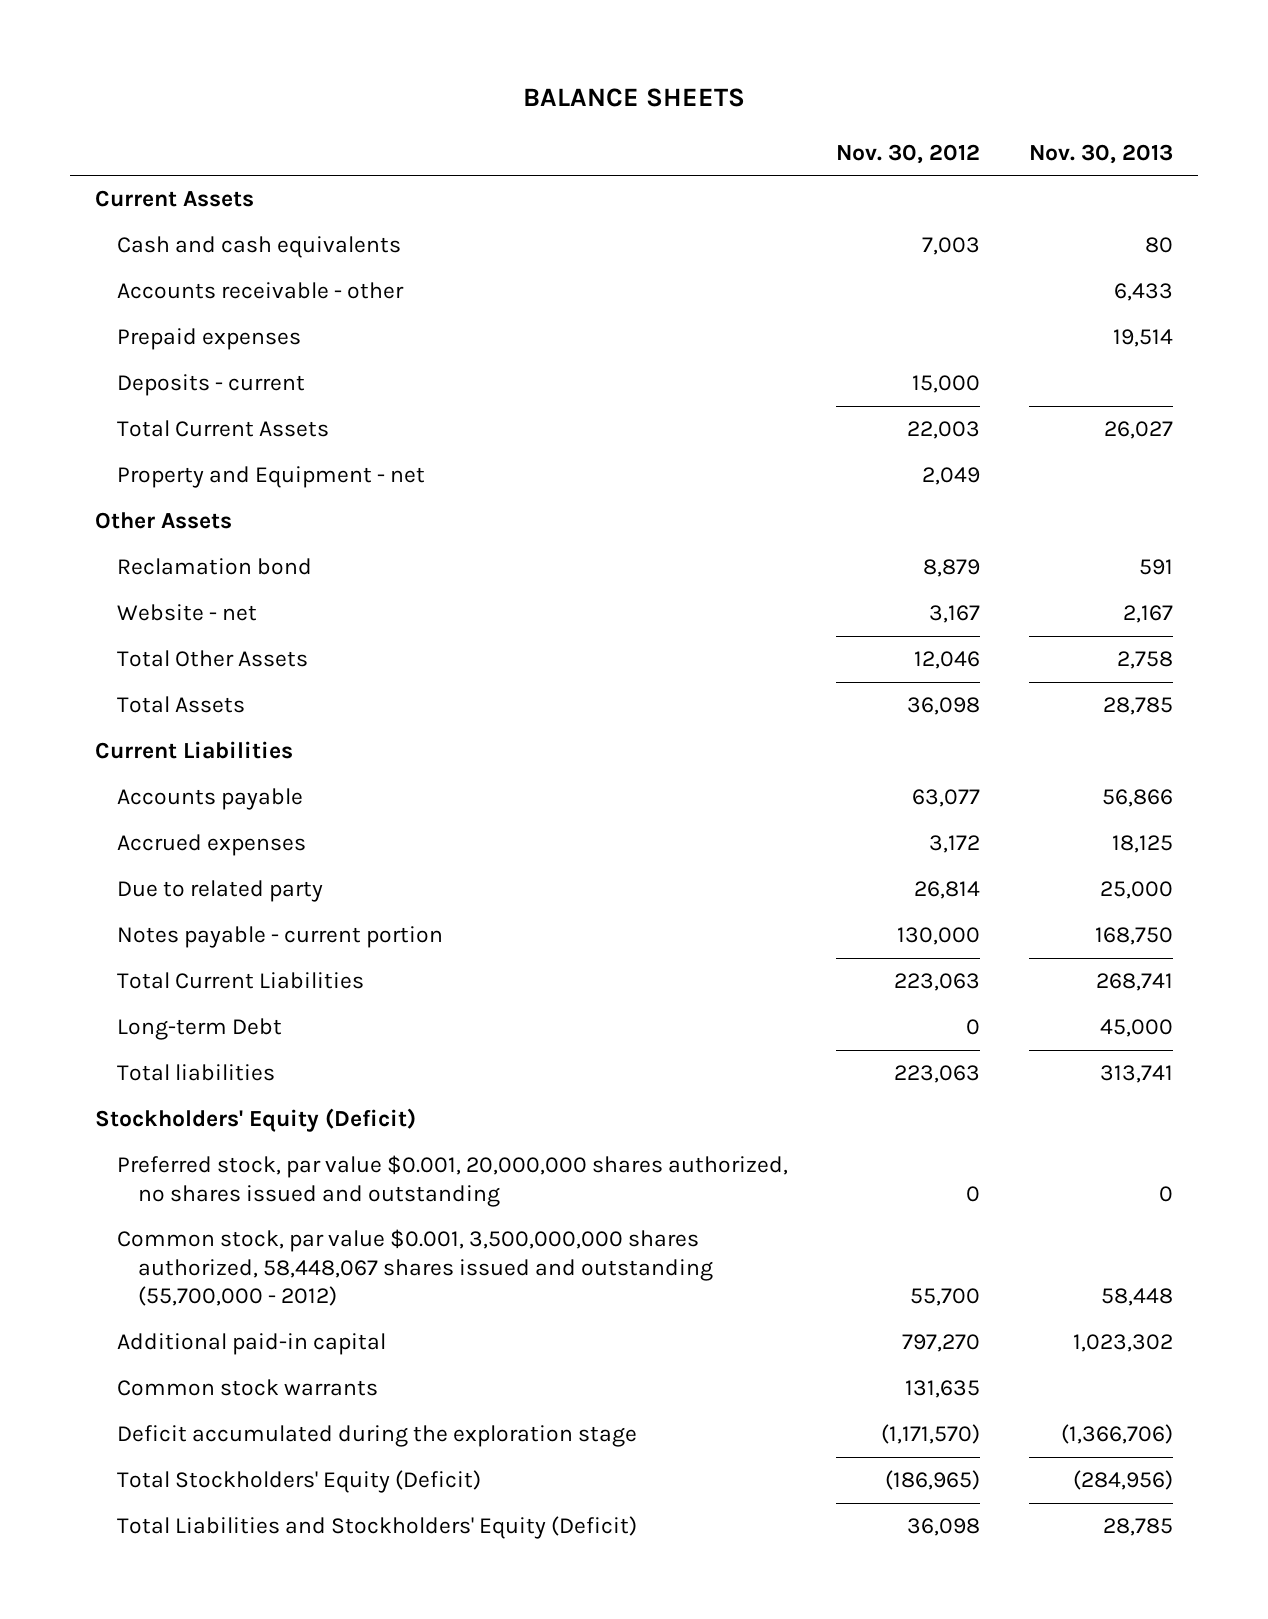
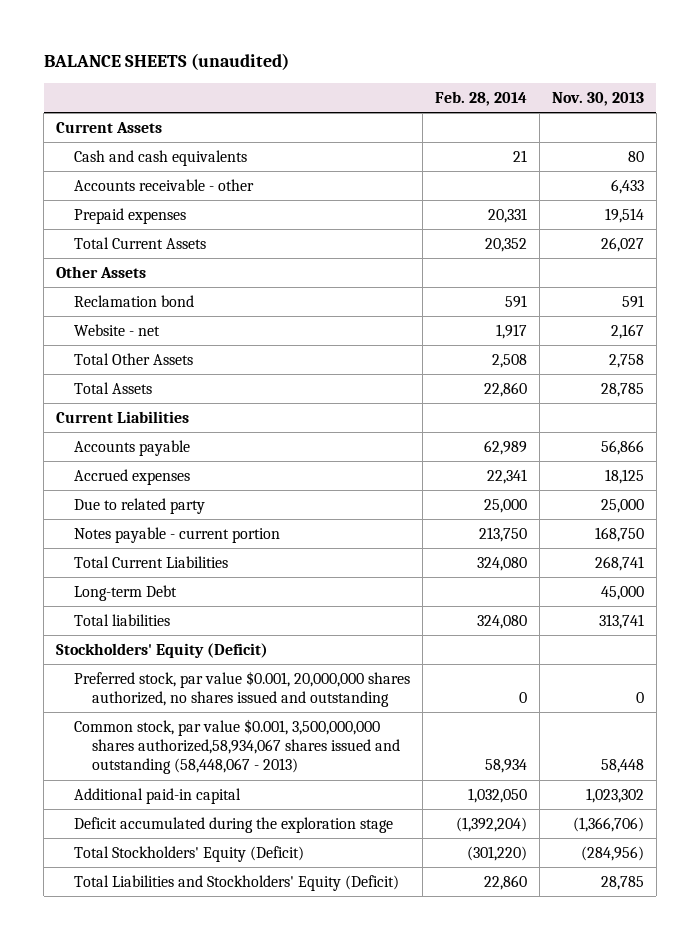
[522,88,745,108] BALANCE SHEETS -> [43,53,289,71] BALANCE SHEETS (unaudited)
[836,143,981,164] Nov. 30, 2012 -> none
none -> [434,90,527,106] Feb. 28, 2014
[116,374,305,397] Deposits - current -> none
[116,466,425,489] Property and Equipment - net -> none
[116,1229,714,1307] Common stock, par value $0.001, 3,500,000,000 shares authorized, 58,448,067 shares issued and outstanding (55,700,000 - 2012) -> [74,718,401,775] Common stock, par value $0.001, 3,500,000,000 shares authorized,58,934,067 shares issued and outstanding (58,448,067 - 2013)
[116,1379,378,1397] Common stock warrants -> none

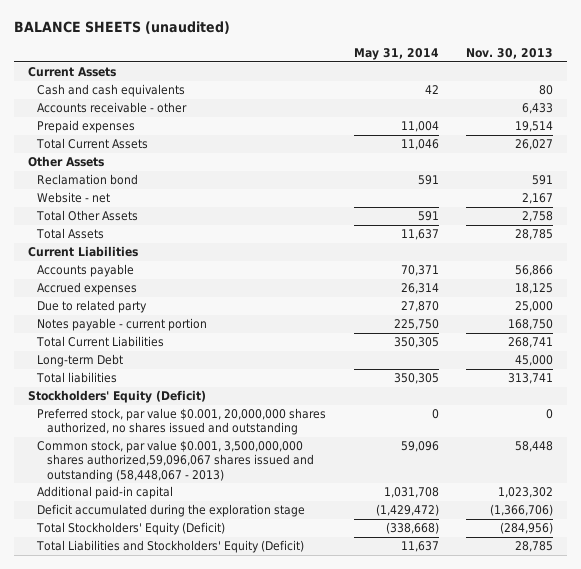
[434,90,527,106] Feb. 28, 2014 -> none
none -> [353,48,439,61] May 31, 2014
[74,718,401,775] Common stock, par value $0.001, 3,500,000,000 shares authorized,58,934,067 shares issued and outstanding (58,448,067 - 2013) -> [37,440,315,482] Common stock, par value $0.001, 3,500,000,000 shares authorized,59,096,067 shares issued and outstanding (58,448,067 - 2013)

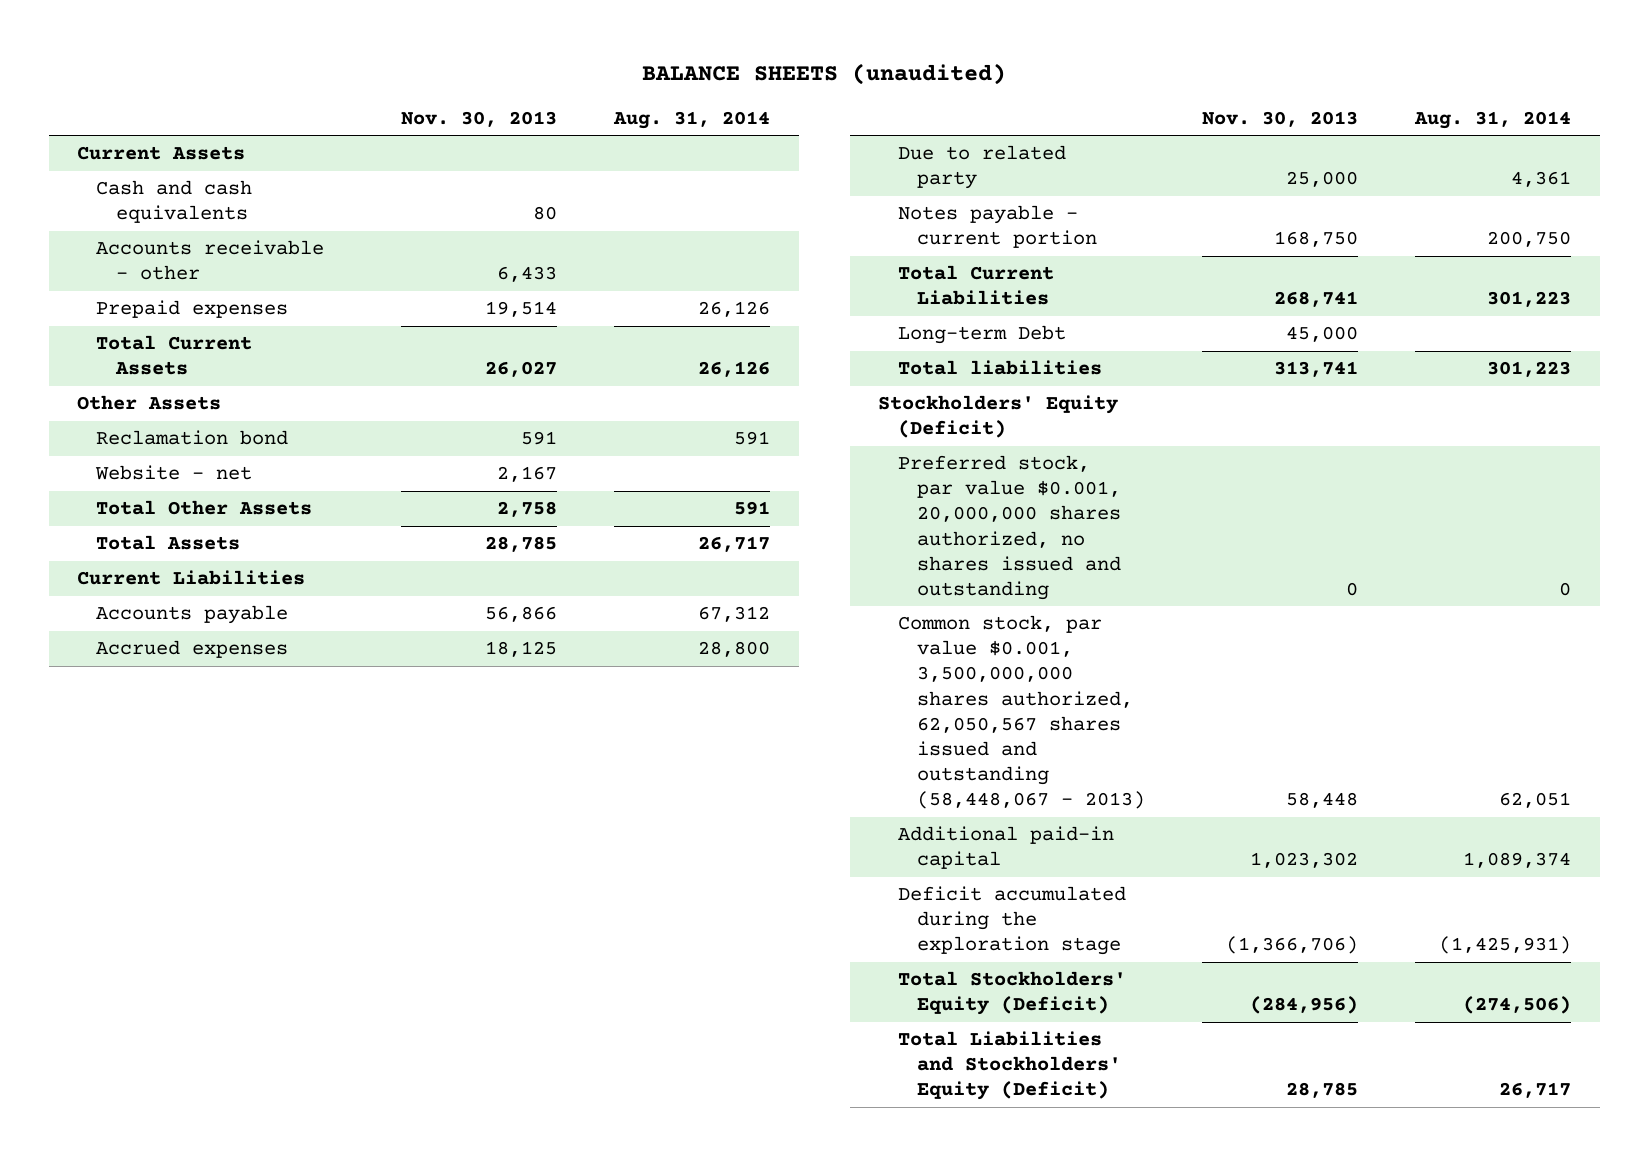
[353,48,439,61] May 31, 2014 -> none
none -> [613,110,771,129] Aug. 31, 2014
[37,440,315,482] Common stock, par value $0.001, 3,500,000,000 shares authorized,59,096,067 shares issued and outstanding (58,448,067 - 2013) -> [897,615,1146,810] Common stock, par value $0.001, 3,500,000,000 shares authorized, 62,050,567 shares issued and outstanding (58,448,067 - 2013)

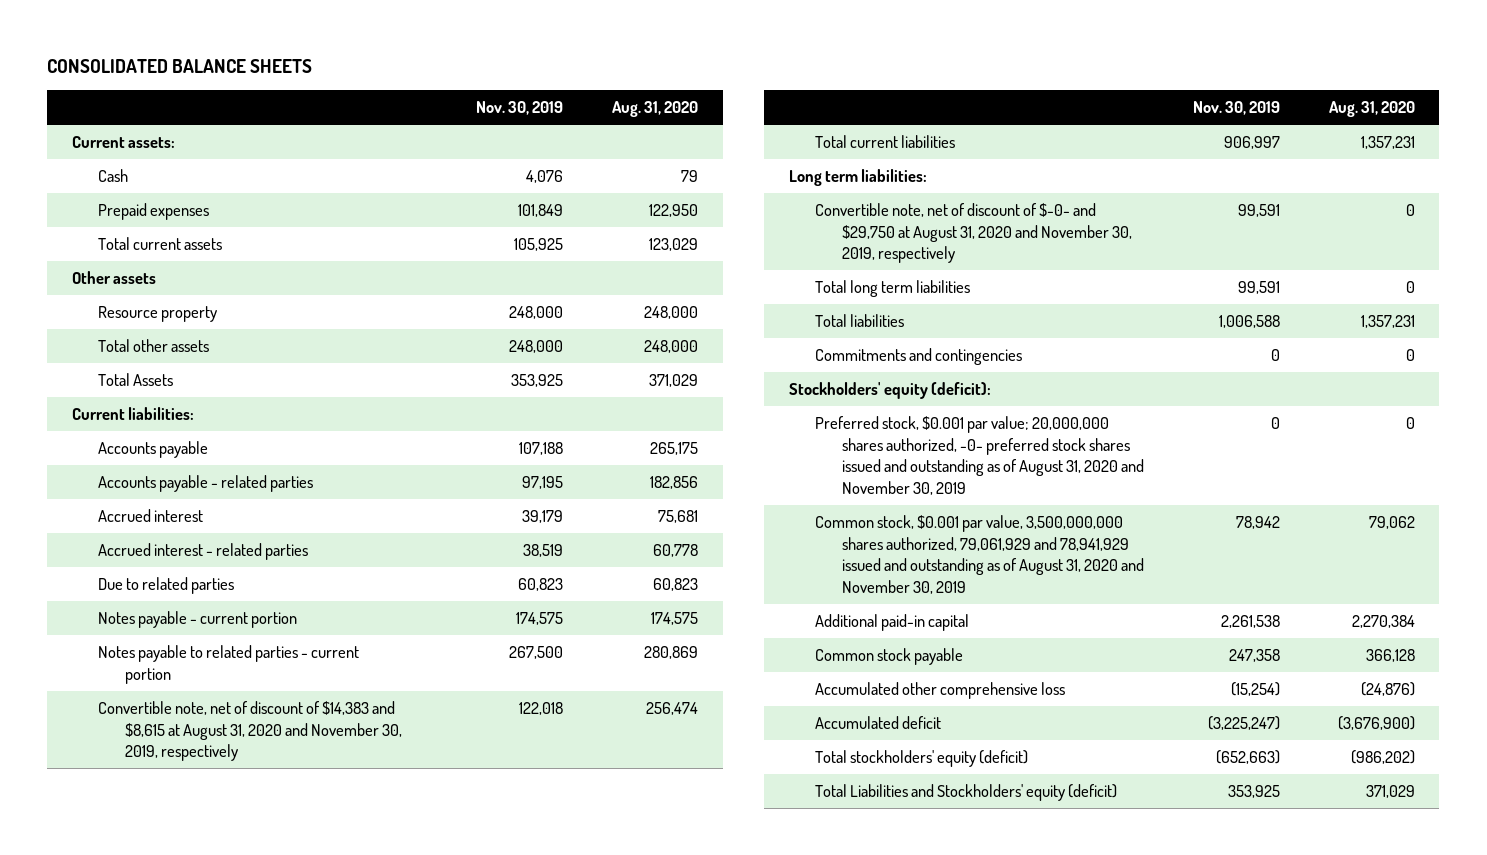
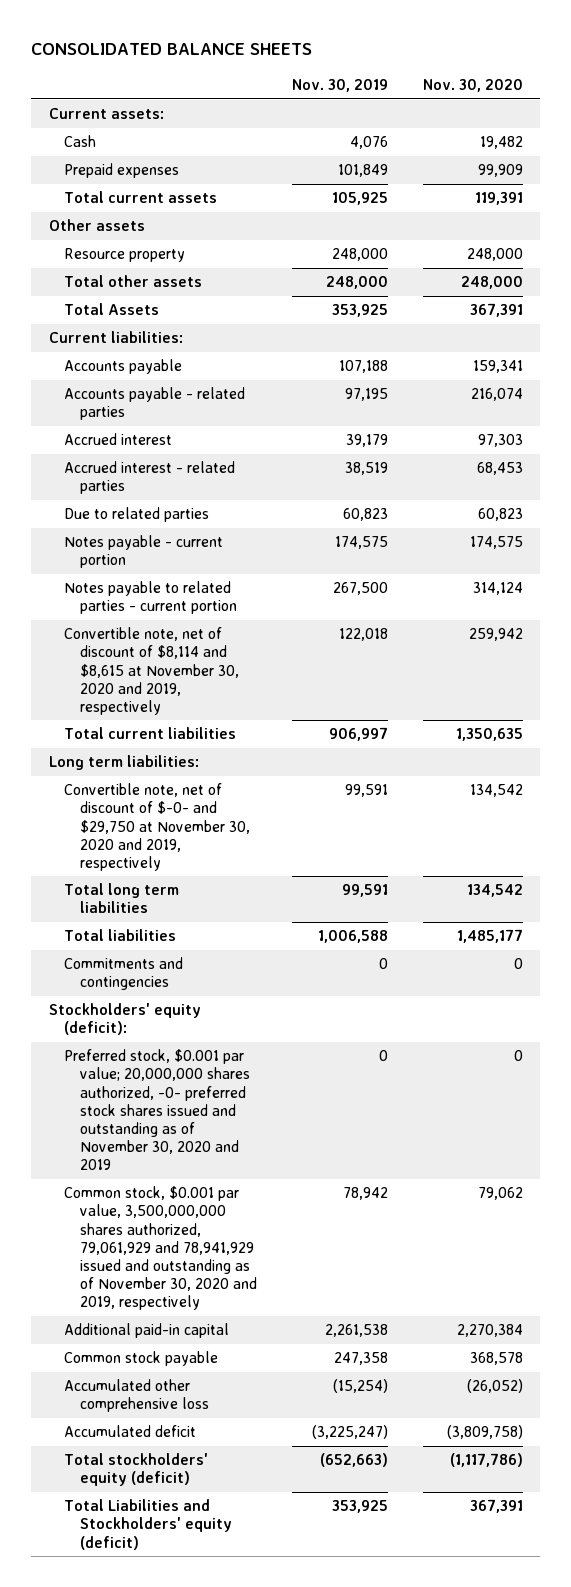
[612,101,699,118] Aug. 31, 2020 -> none
none -> [422,79,523,93] Nov. 30, 2020
[98,701,402,762] Convertible note, net of discount of $14,383 and $8,615 at August 31, 2020 and November 30, 2019, respectively -> [64,627,239,715] Convertible note, net of discount of $8,114 and $8,615 at November 30, 2020 and 2019, respectively
[815,203,1132,264] Convertible note, net of discount of $-0- and $29,750 at August 31, 2020 and November 30, 2019, respectively -> [64,783,250,871] Convertible note, net of discount of $-0- and $29,750 at November 30, 2020 and 2019, respectively
[815,416,1144,495] Preferred stock, $0.001 par value; 20,000,000 shares authorized, -0- preferred stock shares issued and outstanding as of August 31, 2020 and November 30, 2019 -> [64,1049,250,1171] Preferred stock, $0.001 par value; 20,000,000 shares authorized, -0- preferred stock shares issued and outstanding as of November 30, 2020 and 2019
[815,515,1144,594] Common stock, $0.001 par value, 3,500,000,000 shares authorized, 79,061,929 and 78,941,929 issued and outstanding as of August 31, 2020 and November 30, 2019 -> [64,1186,257,1311] Common stock, $0.001 par value, 3,500,000,000 shares authorized, 79,061,929 and 78,941,929 issued and outstanding as of November 30, 2020 and 2019, respectively

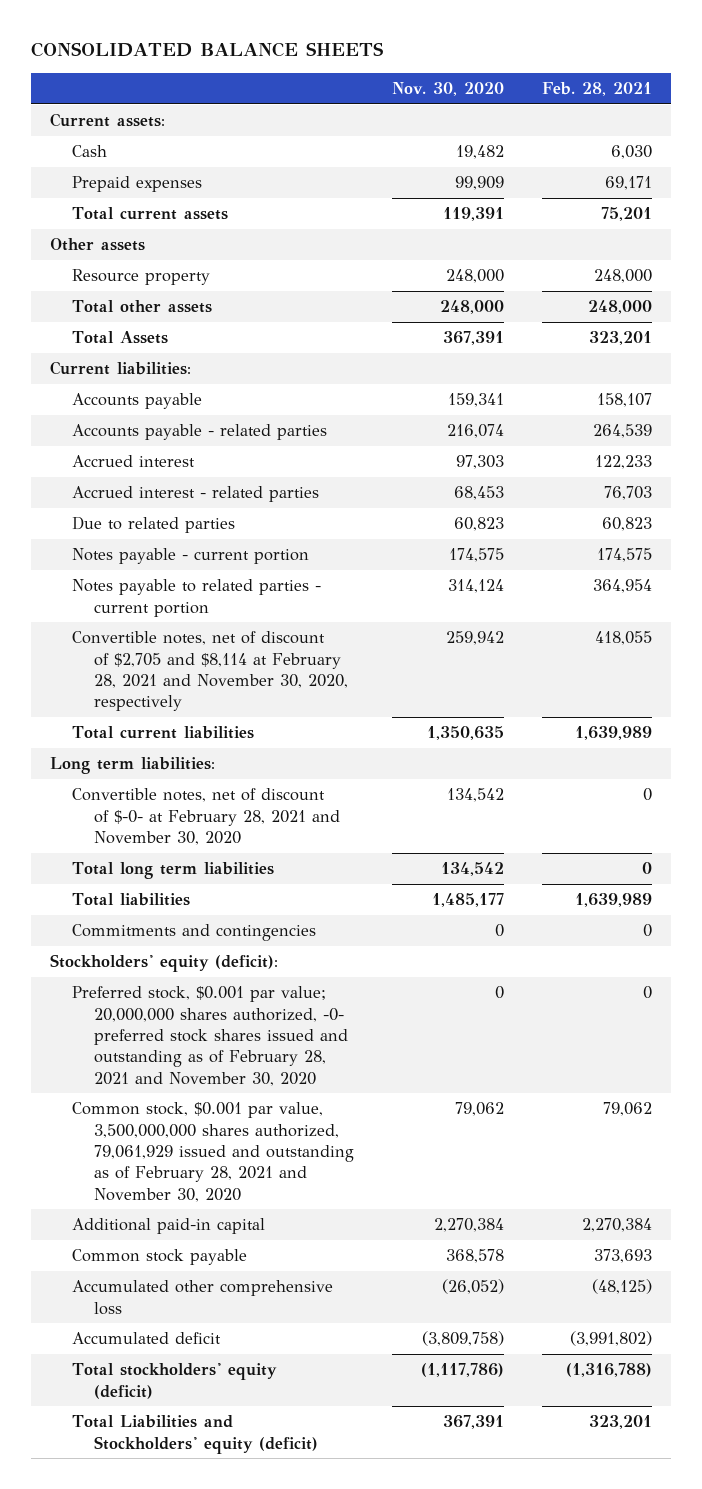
[291,79,388,93] Nov. 30, 2019 -> none
none -> [541,82,652,97] Feb. 28, 2021
[64,627,239,715] Convertible note, net of discount of $8,114 and $8,615 at November 30, 2020 and 2019, respectively -> [72,631,349,712] Convertible notes, net of discount of $2,705 and $8,114 at February 28, 2021 and November 30, 2020, respectively
[64,783,250,871] Convertible note, net of discount of $-0- and $29,750 at November 30, 2020 and 2019, respectively -> [72,788,341,845] Convertible notes, net of discount of $-0- at February 28, 2021 and November 30, 2020
[64,1049,250,1171] Preferred stock, $0.001 par value; 20,000,000 shares authorized, -0- preferred stock shares issued and outstanding as of November 30, 2020 and 2019 -> [72,986,349,1086] Preferred stock, $0.001 par value; 20,000,000 shares authorized, -0- preferred stock shares issued and outstanding as of February 28, 2021 and November 30, 2020
[64,1186,257,1311] Common stock, $0.001 par value, 3,500,000,000 shares authorized, 79,061,929 and 78,941,929 issued and outstanding as of November 30, 2020 and 2019, respectively -> [72,1102,355,1202] Common stock, $0.001 par value, 3,500,000,000 shares authorized, 79,061,929 issued and outstanding as of February 28, 2021 and November 30, 2020

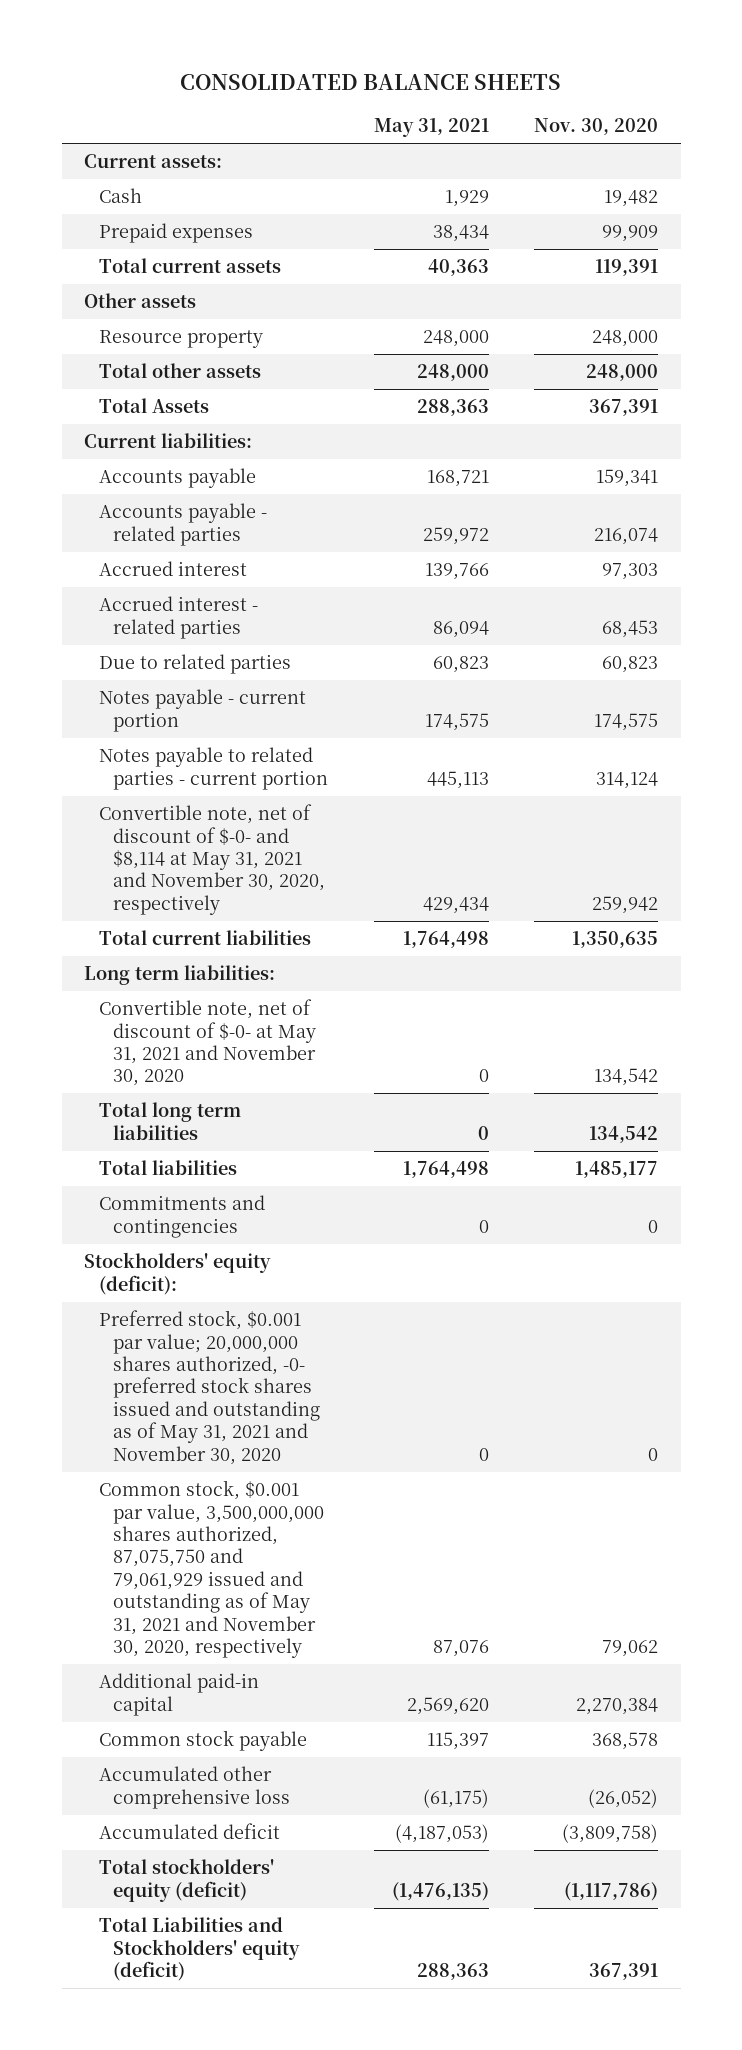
[541,82,652,97] Feb. 28, 2021 -> none
none -> [373,118,489,138] May 31, 2021
[72,631,349,712] Convertible notes, net of discount of $2,705 and $8,114 at February 28, 2021 and November 30, 2020, respectively -> [98,804,326,915] Convertible note, net of discount of $-0- and $8,114 at May 31, 2021 and November 30, 2020, respectively
[72,788,341,845] Convertible notes, net of discount of $-0- at February 28, 2021 and November 30, 2020 -> [98,999,317,1087] Convertible note, net of discount of $-0- at May 31, 2021 and November 30, 2020
[72,986,349,1086] Preferred stock, $0.001 par value; 20,000,000 shares authorized, -0- preferred stock shares issued and outstanding as of February 28, 2021 and November 30, 2020 -> [98,1310,321,1465] Preferred stock, $0.001 par value; 20,000,000 shares authorized, -0- preferred stock shares issued and outstanding as of May 31, 2021 and November 30, 2020
[72,1102,355,1202] Common stock, $0.001 par value, 3,500,000,000 shares authorized, 79,061,929 issued and outstanding as of February 28, 2021 and November 30, 2020 -> [98,1480,325,1659] Common stock, $0.001 par value, 3,500,000,000 shares authorized, 87,075,750 and 79,061,929 issued and outstanding as of May 31, 2021 and November 30, 2020, respectively

